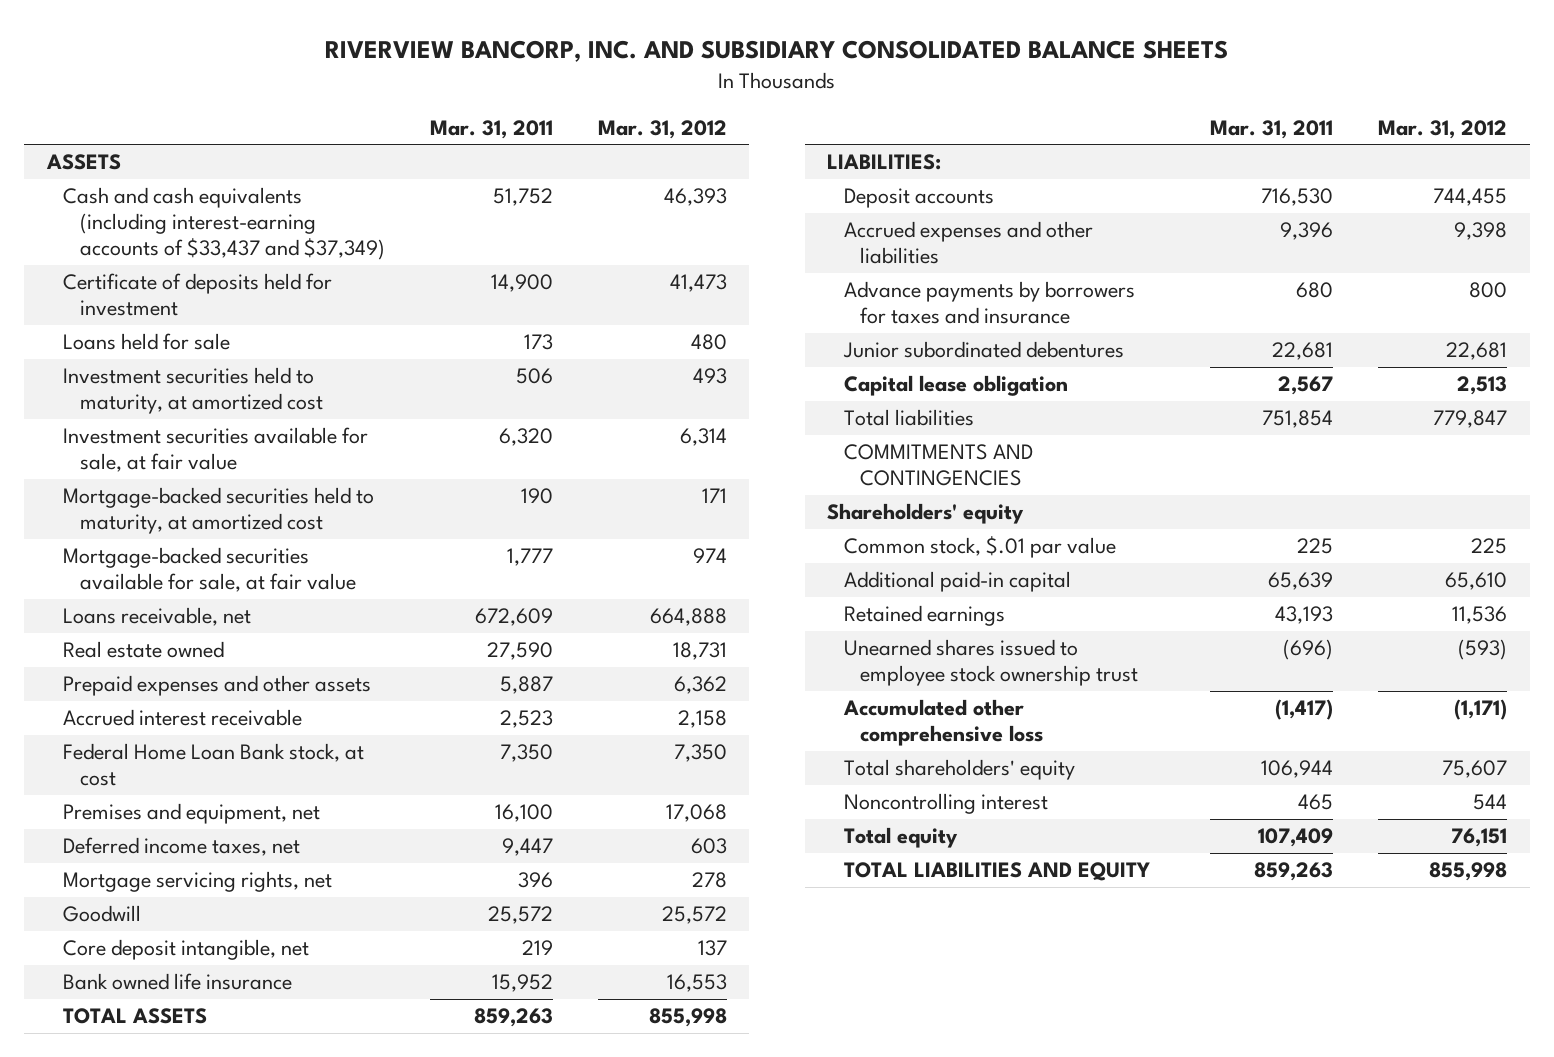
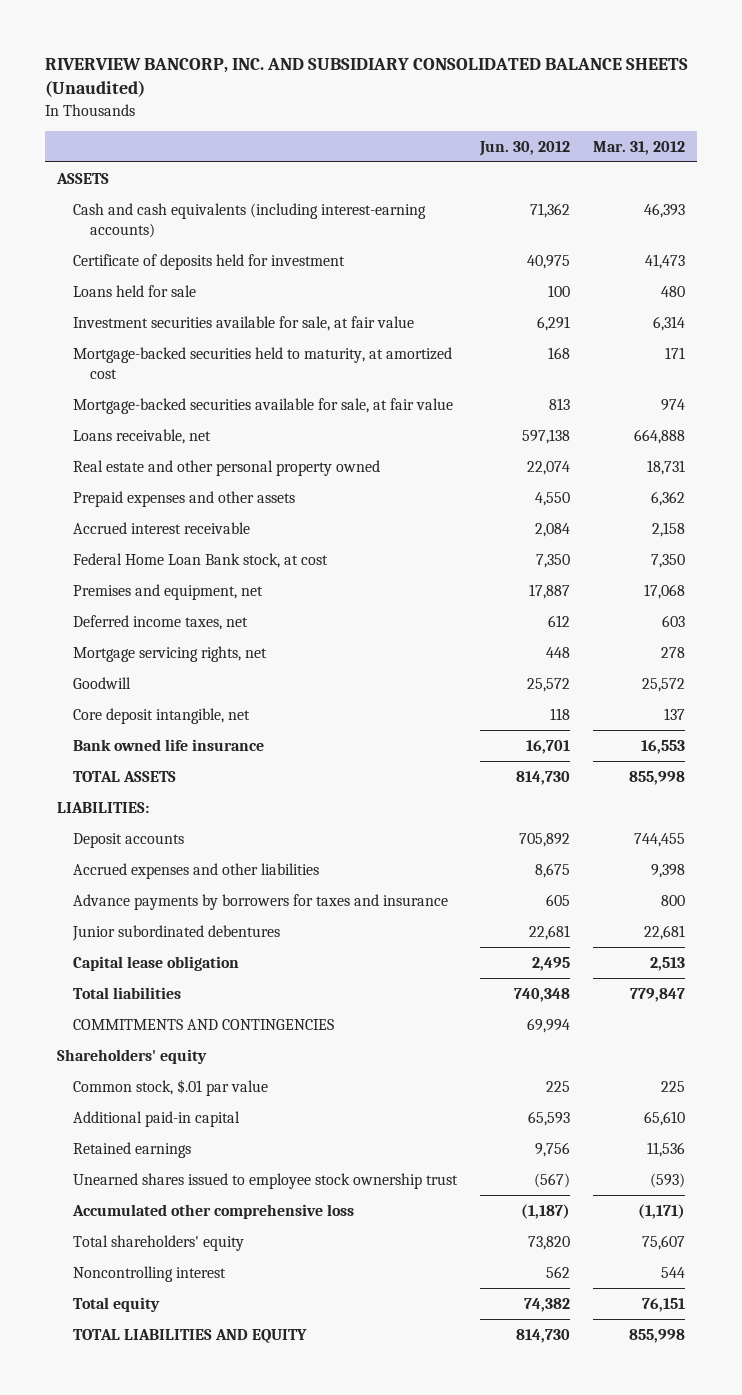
[325,40,1229,63] RIVERVIEW BANCORP, INC. AND SUBSIDIARY CONSOLIDATED BALANCE SHEETS -> [45,57,689,98] RIVERVIEW BANCORP, INC. AND SUBSIDIARY CONSOLIDATED BALANCE SHEETS (Unaudited)
[429,119,553,139] Mar. 31, 2011 -> none
none -> [479,140,571,156] Jun. 30, 2012
[63,187,385,261] Cash and cash equivalents (including interest-earning accounts of $33,437 and $37,349) -> [73,202,427,239] Cash and cash equivalents (including interest-earning accounts)
[63,367,323,415] Investment securities held to maturity, at amortized cost -> none
[63,641,225,659] Real estate owned -> [73,459,381,476] Real estate and other personal property owned

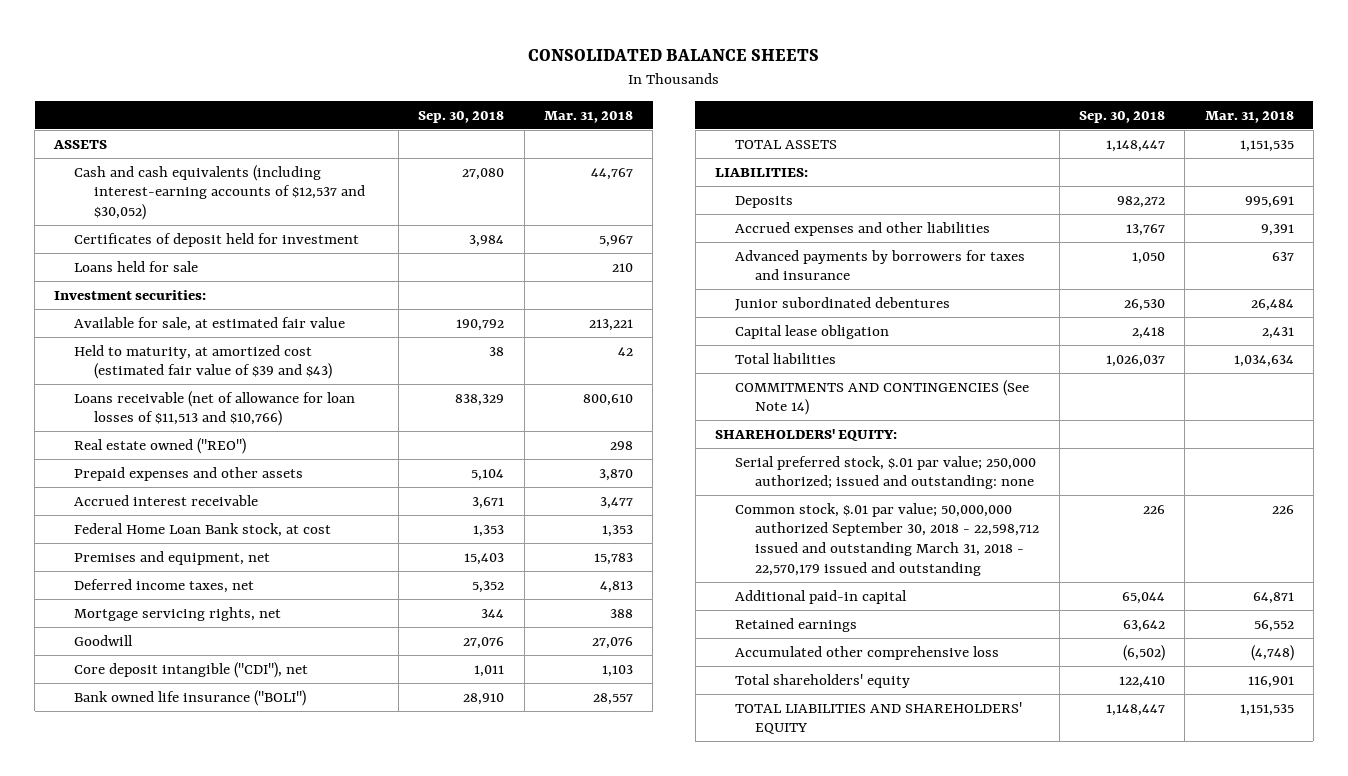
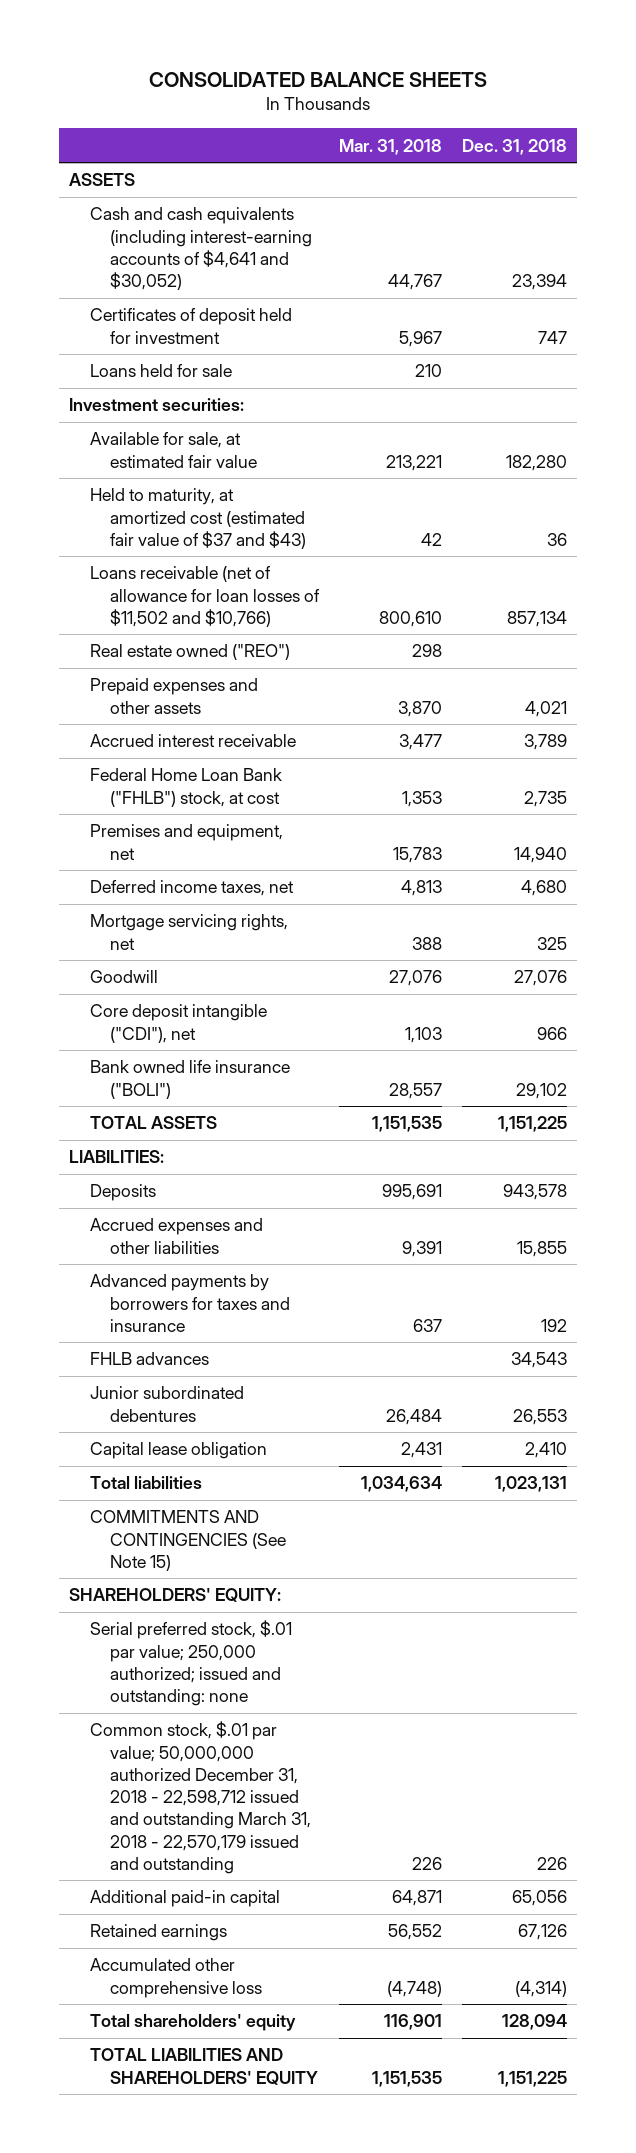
[418,110,505,123] Sep. 30, 2018 -> none
none -> [462,138,568,155] Dec. 31, 2018
[74,164,366,220] Cash and cash equivalents (including interest-earning accounts of $12,537 and $30,052) -> [89,207,313,291] Cash and cash equivalents (including interest-earning accounts of $4,641 and $30,052)
[74,344,333,380] Held to maturity, at amortized cost (estimated fair value of $39 and $43) -> [89,488,307,549] Held to maturity, at amortized cost (estimated fair value of $37 and $43)
[74,390,356,427] Loans receivable (net of allowance for loan losses of $11,513 and $10,766) -> [89,566,321,627] Loans receivable (net of allowance for loan losses of $11,502 and $10,766)
[74,522,332,537] Federal Home Loan Bank stock, at cost -> [89,768,282,807] Federal Home Loan Bank ("FHLB") stock, at cost
none -> [89,1352,209,1366] FHLB advances
[735,379,1030,416] COMMITMENTS AND CONTINGENCIES (See Note 14) -> [89,1510,287,1571] COMMITMENTS AND CONTINGENCIES (See Note 15)
[735,502,1040,576] Common stock, $.01 par value; 50,000,000 authorized September 30, 2018 - 22,598,712 issued and outstanding March 31, 2018 - 22,570,179 issued and outstanding -> [89,1721,312,1874] Common stock, $.01 par value; 50,000,000 authorized December 31, 2018 - 22,598,712 issued and outstanding March 31, 2018 - 22,570,179 issued and outstanding

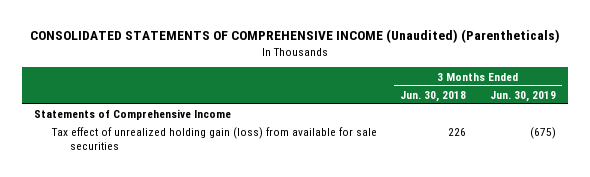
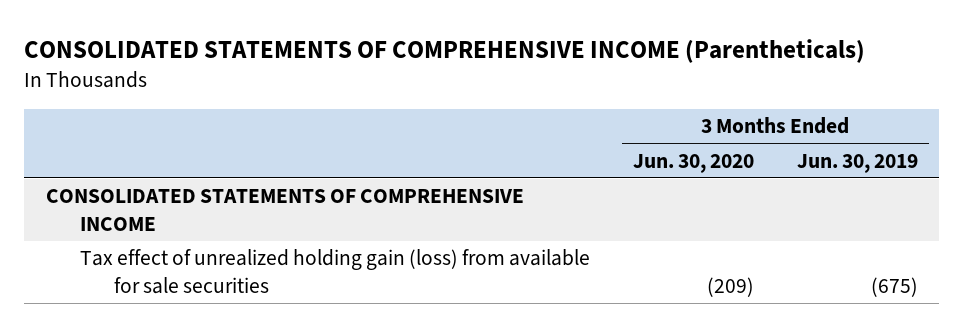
[29,28,560,43] CONSOLIDATED STATEMENTS OF COMPREHENSIVE INCOME (Unaudited) (Parentheticals) -> [24,38,866,63] CONSOLIDATED STATEMENTS OF COMPREHENSIVE INCOME (Parentheticals)
[400,90,467,102] Jun. 30, 2018 -> none
none -> [632,153,754,173] Jun. 30, 2020
[33,109,231,121] Statements of Comprehensive Income -> [45,189,524,231] CONSOLIDATED STATEMENTS OF COMPREHENSIVE INCOME

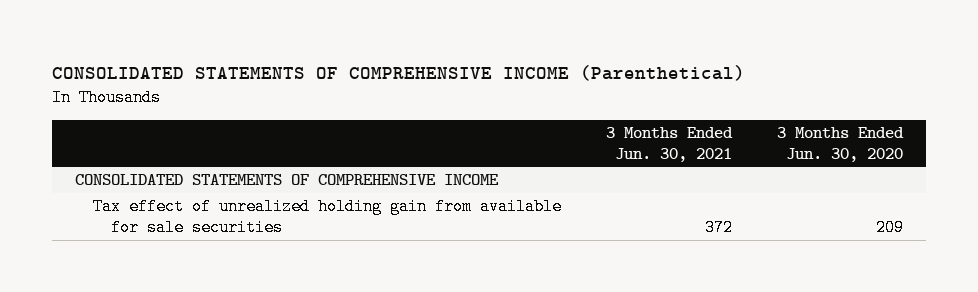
[24,38,866,63] CONSOLIDATED STATEMENTS OF COMPREHENSIVE INCOME (Parentheticals) -> [52,64,746,81] CONSOLIDATED STATEMENTS OF COMPREHENSIVE INCOME (Parenthetical)
[796,153,918,173] Jun. 30, 2019 -> none
none -> [605,126,733,162] 3 Months Ended Jun. 30, 2021
[79,249,590,294] Tax effect of unrealized holding gain (loss) from available for sale securities -> [92,198,562,236] Tax effect of unrealized holding gain from available for sale securities
[706,276,754,297] (209) -> [876,218,905,236] 209

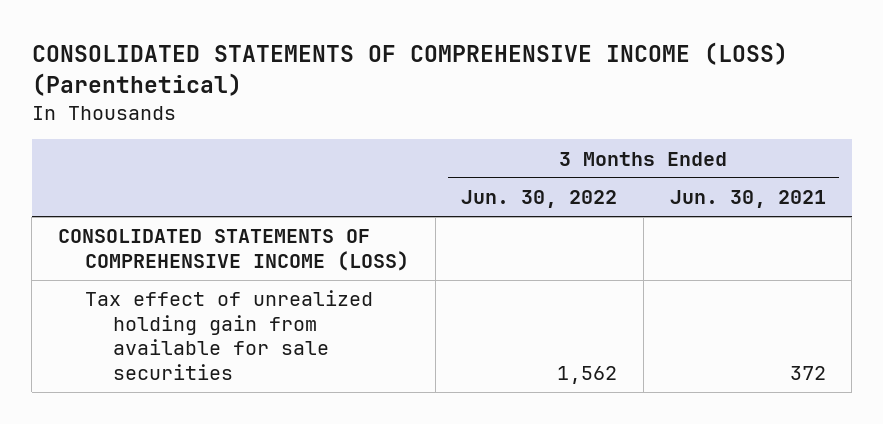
[52,64,746,81] CONSOLIDATED STATEMENTS OF COMPREHENSIVE INCOME (Parenthetical) -> [31,42,788,96] CONSOLIDATED STATEMENTS OF COMPREHENSIVE INCOME (LOSS) (Parenthetical)
[777,126,905,162] 3 Months Ended Jun. 30, 2020 -> none
none -> [461,190,618,209] Jun. 30, 2022
[74,174,499,186] CONSOLIDATED STATEMENTS OF COMPREHENSIVE INCOME -> [57,229,410,271] CONSOLIDATED STATEMENTS OF COMPREHENSIVE INCOME (LOSS)

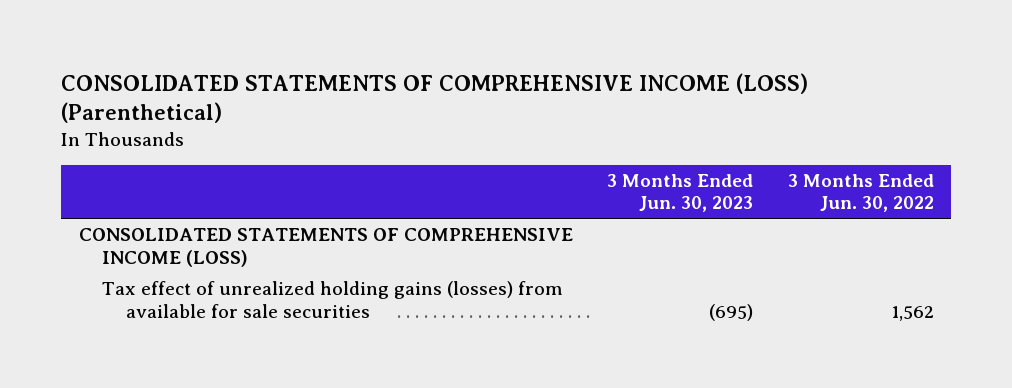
[669,190,826,209] Jun. 30, 2021 -> none
none -> [607,173,754,213] 3 Months Ended Jun. 30, 2023
[85,290,374,380] Tax effect of unrealized holding gain from available for sale securities -> [102,280,564,318] Tax effect of unrealized holding gains (losses) from available for sale securities

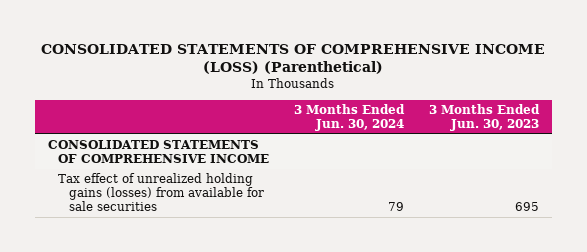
[787,173,934,213] 3 Months Ended Jun. 30, 2022 -> none
none -> [294,104,406,132] 3 Months Ended Jun. 30, 2024
[78,227,573,267] CONSOLIDATED STATEMENTS OF COMPREHENSIVE INCOME (LOSS) -> [47,140,270,164] CONSOLIDATED STATEMENTS OF COMPREHENSIVE INCOME
[709,303,754,321] (695) -> [515,202,540,212] 695

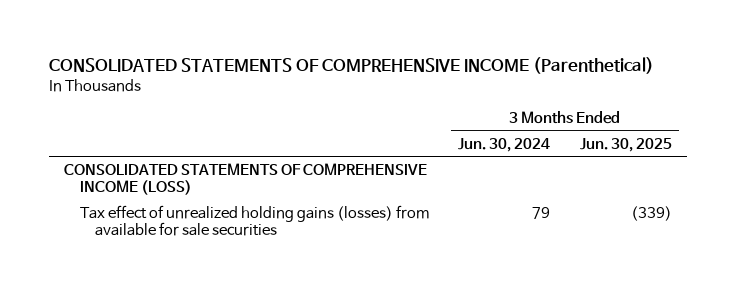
[41,43,546,74] CONSOLIDATED STATEMENTS OF COMPREHENSIVE INCOME (LOSS) (Parenthetical) -> [49,57,655,75] CONSOLIDATED STATEMENTS OF COMPREHENSIVE INCOME (Parenthetical)
[429,104,541,132] 3 Months Ended Jun. 30, 2023 -> none
none -> [579,137,672,152] Jun. 30, 2025
[47,140,270,164] CONSOLIDATED STATEMENTS OF COMPREHENSIVE INCOME -> [63,162,427,196] CONSOLIDATED STATEMENTS OF COMPREHENSIVE INCOME (LOSS)

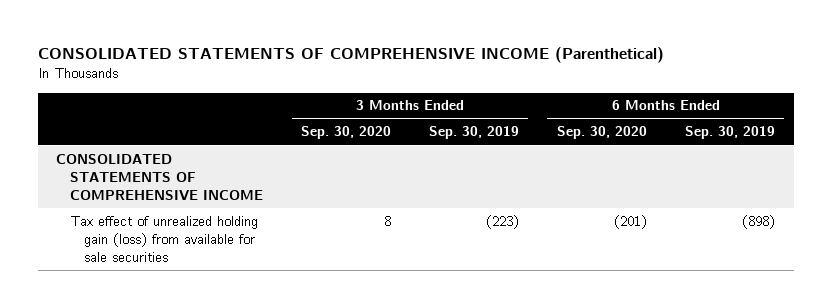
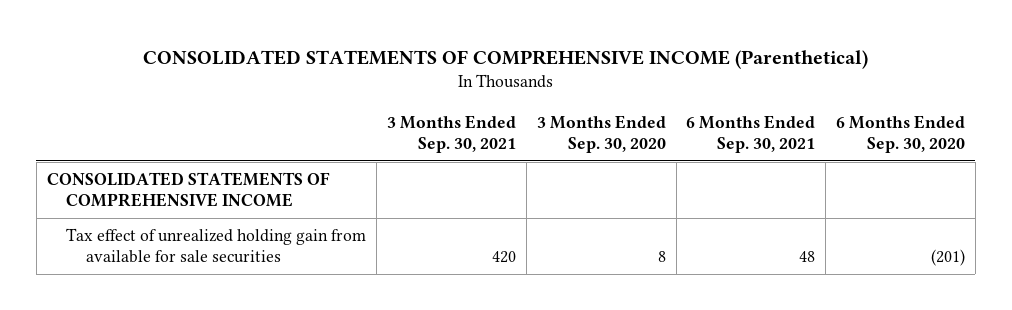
[428,126,519,140] Sep. 30, 2019 -> none
[684,126,775,140] Sep. 30, 2019 -> none
none -> [387,115,517,154] 3 Months Ended Sep. 30, 2021
none -> [686,115,816,154] 6 Months Ended Sep. 30, 2021
[70,215,259,263] Tax effect of unrealized holding gain (loss) from available for sale securities -> [66,228,367,264] Tax effect of unrealized holding gain from available for sale securities

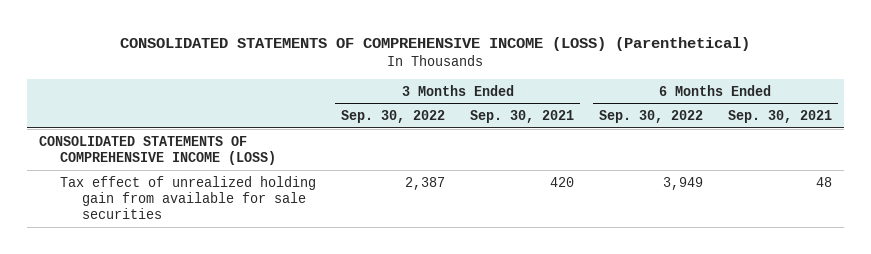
[142,49,868,69] CONSOLIDATED STATEMENTS OF COMPREHENSIVE INCOME (Parenthetical) -> [120,36,751,51] CONSOLIDATED STATEMENTS OF COMPREHENSIVE INCOME (LOSS) (Parenthetical)
[536,115,666,154] 3 Months Ended Sep. 30, 2020 -> none
[835,115,965,154] 6 Months Ended Sep. 30, 2020 -> none
none -> [341,110,446,124] Sep. 30, 2022
none -> [598,110,703,124] Sep. 30, 2022
[46,172,330,208] CONSOLIDATED STATEMENTS OF COMPREHENSIVE INCOME -> [39,135,277,165] CONSOLIDATED STATEMENTS OF COMPREHENSIVE INCOME (LOSS)

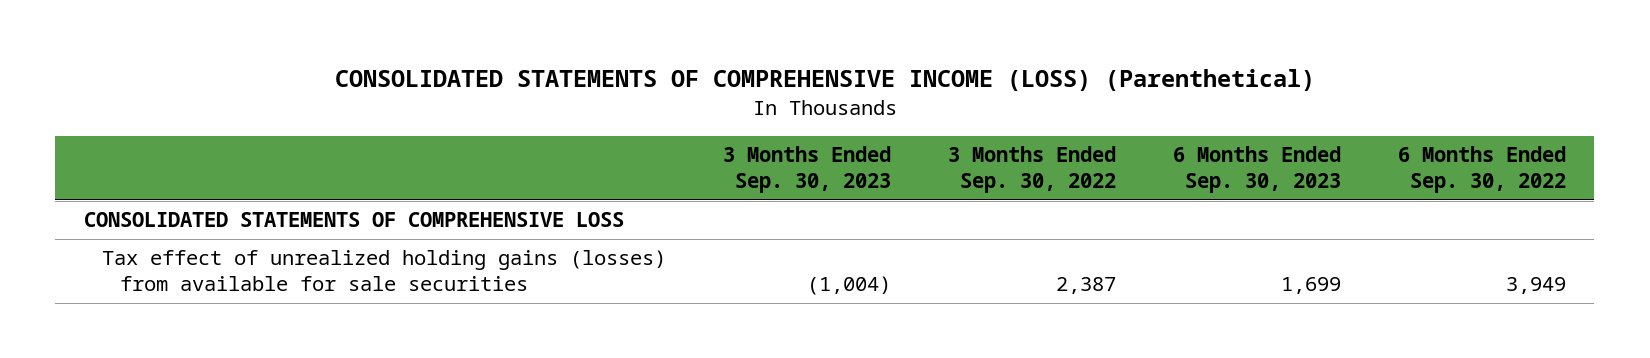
[470,110,575,124] Sep. 30, 2021 -> none
[727,110,832,124] Sep. 30, 2021 -> none
none -> [722,146,891,194] 3 Months Ended Sep. 30, 2023
none -> [1172,146,1341,194] 6 Months Ended Sep. 30, 2023
[39,135,277,165] CONSOLIDATED STATEMENTS OF COMPREHENSIVE INCOME (LOSS) -> [83,212,624,228] CONSOLIDATED STATEMENTS OF COMPREHENSIVE LOSS
[60,175,317,220] Tax effect of unrealized holding gain from available for sale securities -> [101,250,666,292] Tax effect of unrealized holding gains (losses) from available for sale securities

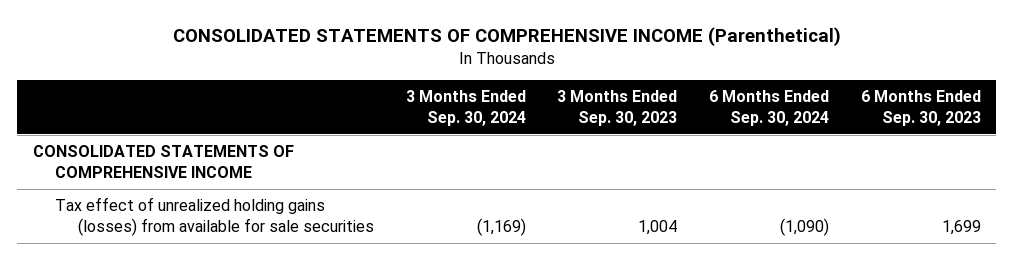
[334,69,1315,92] CONSOLIDATED STATEMENTS OF COMPREHENSIVE INCOME (LOSS) (Parenthetical) -> [172,26,841,46] CONSOLIDATED STATEMENTS OF COMPREHENSIVE INCOME (Parenthetical)
[947,146,1116,194] 3 Months Ended Sep. 30, 2022 -> none
[1397,146,1566,194] 6 Months Ended Sep. 30, 2022 -> none
none -> [405,89,526,126] 3 Months Ended Sep. 30, 2024
none -> [708,89,829,126] 6 Months Ended Sep. 30, 2024
[83,212,624,228] CONSOLIDATED STATEMENTS OF COMPREHENSIVE LOSS -> [32,145,294,178] CONSOLIDATED STATEMENTS OF COMPREHENSIVE INCOME
[806,276,891,296] (1,004) -> [638,219,678,235] 1,004

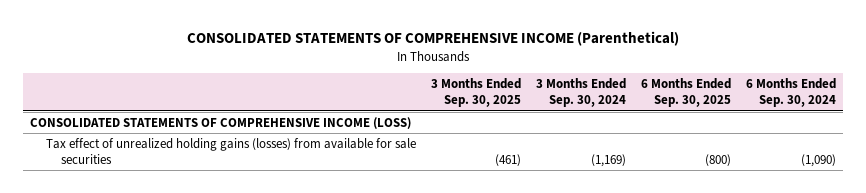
[557,89,678,126] 3 Months Ended Sep. 30, 2023 -> none
[860,89,981,126] 6 Months Ended Sep. 30, 2023 -> none
none -> [430,78,521,108] 3 Months Ended Sep. 30, 2025
none -> [640,78,731,108] 6 Months Ended Sep. 30, 2025
[32,145,294,178] CONSOLIDATED STATEMENTS OF COMPREHENSIVE INCOME -> [30,116,412,129] CONSOLIDATED STATEMENTS OF COMPREHENSIVE INCOME (LOSS)

